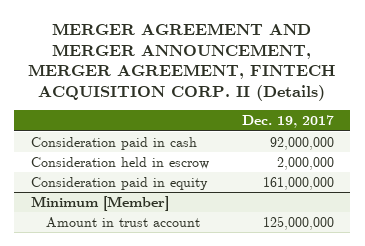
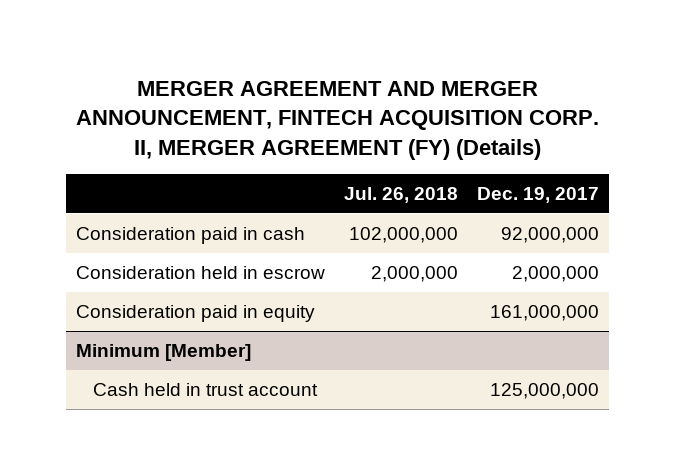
[28,22,336,101] MERGER AGREEMENT AND MERGER ANNOUNCEMENT, MERGER AGREEMENT, FINTECH ACQUISITION CORP. II (Details) -> [75,80,599,160] MERGER AGREEMENT AND MERGER ANNOUNCEMENT, FINTECH ACQUISITION CORP. II, MERGER AGREEMENT (FY) (Details)
none -> [344,186,459,203] Jul. 26, 2018
[46,216,201,228] Amount in trust account -> [92,382,318,396] Cash held in trust account

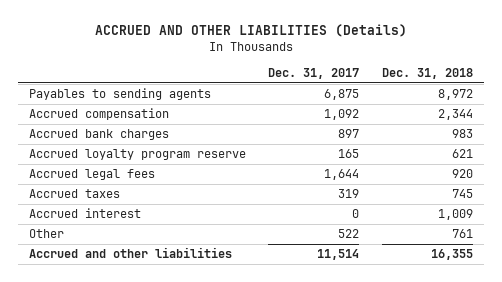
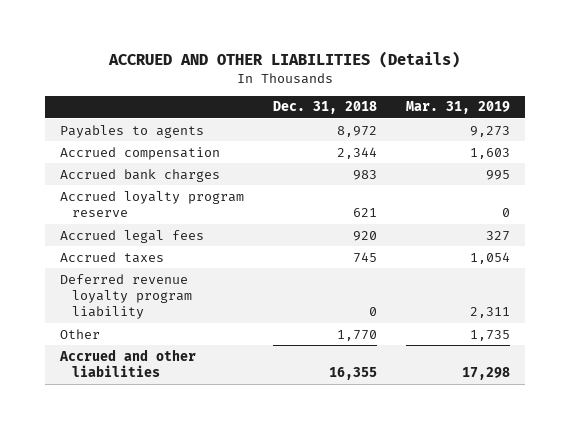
[268,67,360,79] Dec. 31, 2017 -> none
none -> [406,101,511,115] Mar. 31, 2019
[28,88,211,101] Payables to sending agents -> [59,124,204,138] Payables to agents
[28,208,141,219] Accrued interest -> none
none -> [59,273,193,320] Deferred revenue loyalty program liability
[451,229,473,239] 761 -> [336,329,377,341] 1,770

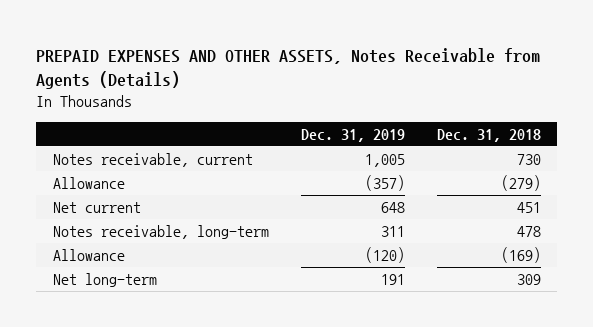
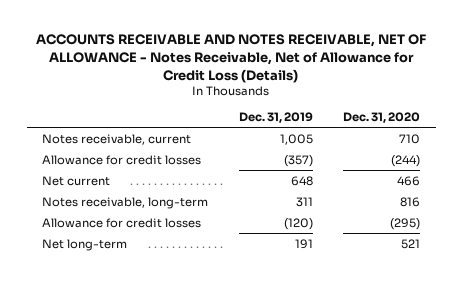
[36,47,541,89] PREPAID EXPENSES AND OTHER ASSETS, Notes Receivable from Agents (Details) -> [36,34,427,83] ACCOUNTS RECEIVABLE AND NOTES RECEIVABLE, NET OF ALLOWANCE - Notes Receivable, Net of Allowance for Credit Loss (Details)
[436,128,541,142] Dec. 31, 2018 -> none
none -> [343,111,421,123] Dec. 31, 2020
[52,176,125,189] Allowance -> [42,154,202,165] Allowance for credit losses
[52,248,125,261] Allowance -> [42,217,202,228] Allowance for credit losses

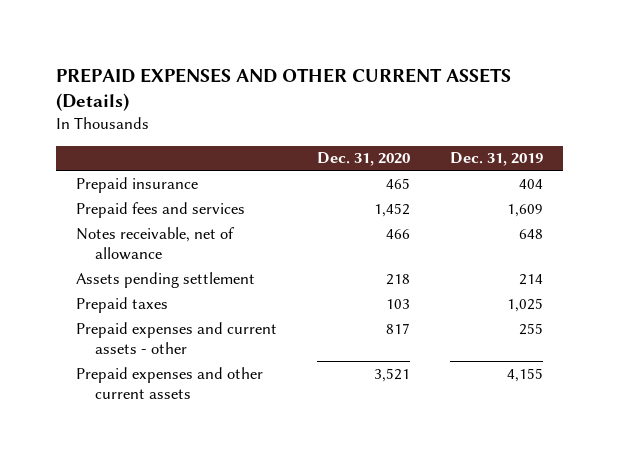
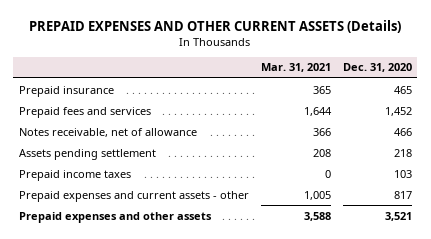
[450,152,544,167] Dec. 31, 2019 -> none
none -> [260,63,331,73] Mar. 31, 2021
[75,296,168,313] Prepaid taxes -> [19,169,132,181] Prepaid income taxes
[75,366,263,399] Prepaid expenses and other current assets -> [19,211,213,223] Prepaid expenses and other assets

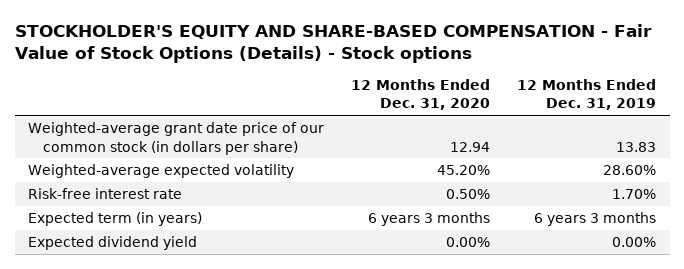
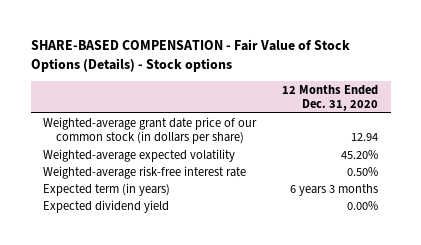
[14,23,652,63] STOCKHOLDER'S EQUITY AND SHARE-BASED COMPENSATION - Fair Value of Stock Options (Details) - Stock options -> [30,38,350,72] SHARE-BASED COMPENSATION - Fair Value of Stock Options (Details) - Stock options
[517,79,657,111] 12 Months Ended Dec. 31, 2019 -> none
[28,188,183,200] Risk-free interest rate -> [43,165,247,179] Weighted-average risk-free interest rate

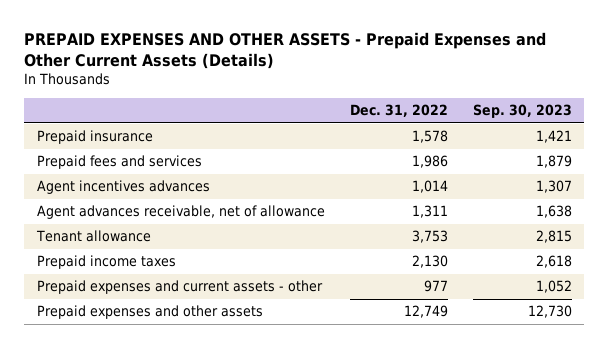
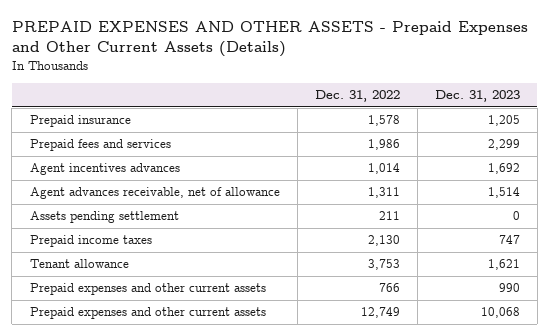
[472,104,572,119] Sep. 30, 2023 -> none
none -> [434,90,520,103] Dec. 31, 2023
none -> [29,211,179,224] Assets pending settlement
[35,230,151,243] Tenant allowance -> [29,259,129,269] Tenant allowance
[36,280,323,295] Prepaid expenses and current assets - other -> [29,283,266,296] Prepaid expenses and other current assets
[423,280,448,293] 977 -> [378,283,400,293] 766
[36,305,263,320] Prepaid expenses and other assets -> [29,307,266,320] Prepaid expenses and other current assets

